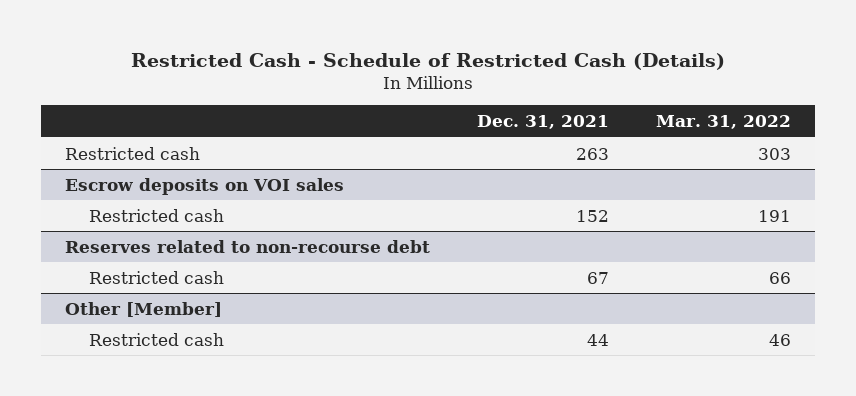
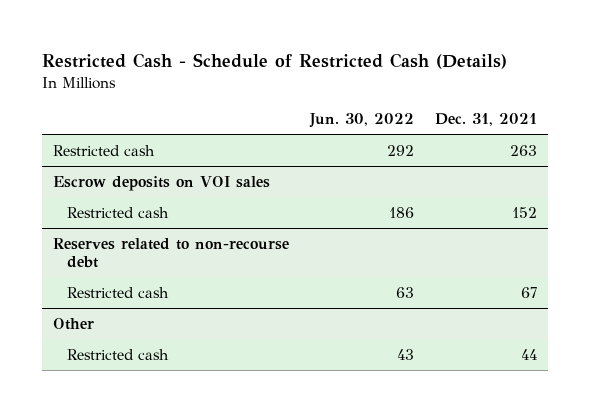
[656,115,792,130] Mar. 31, 2022 -> none
none -> [309,113,415,129] Jun. 30, 2022
[64,301,222,317] Other [Member] -> [52,317,94,330] Other

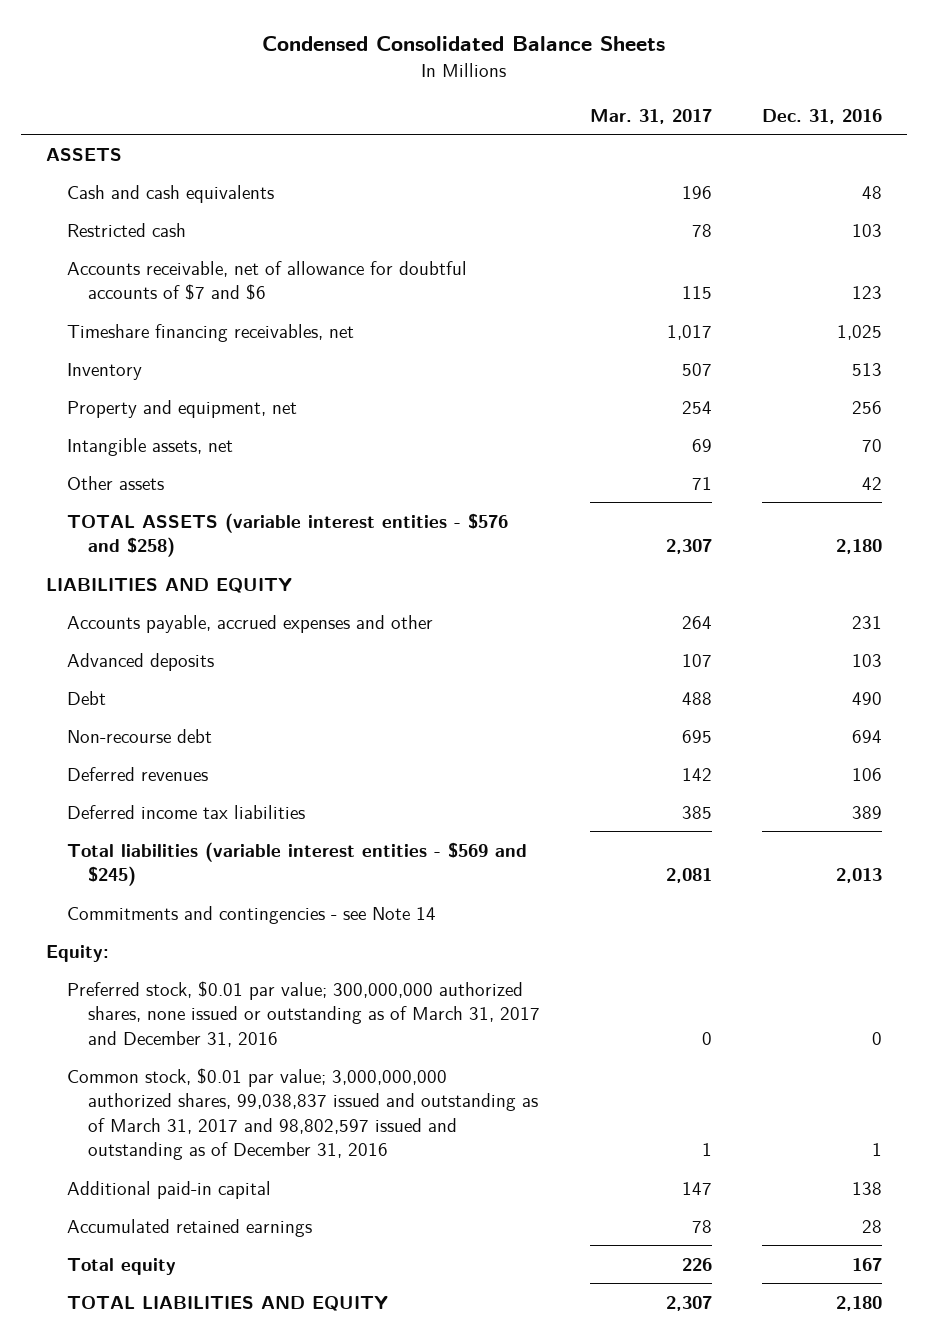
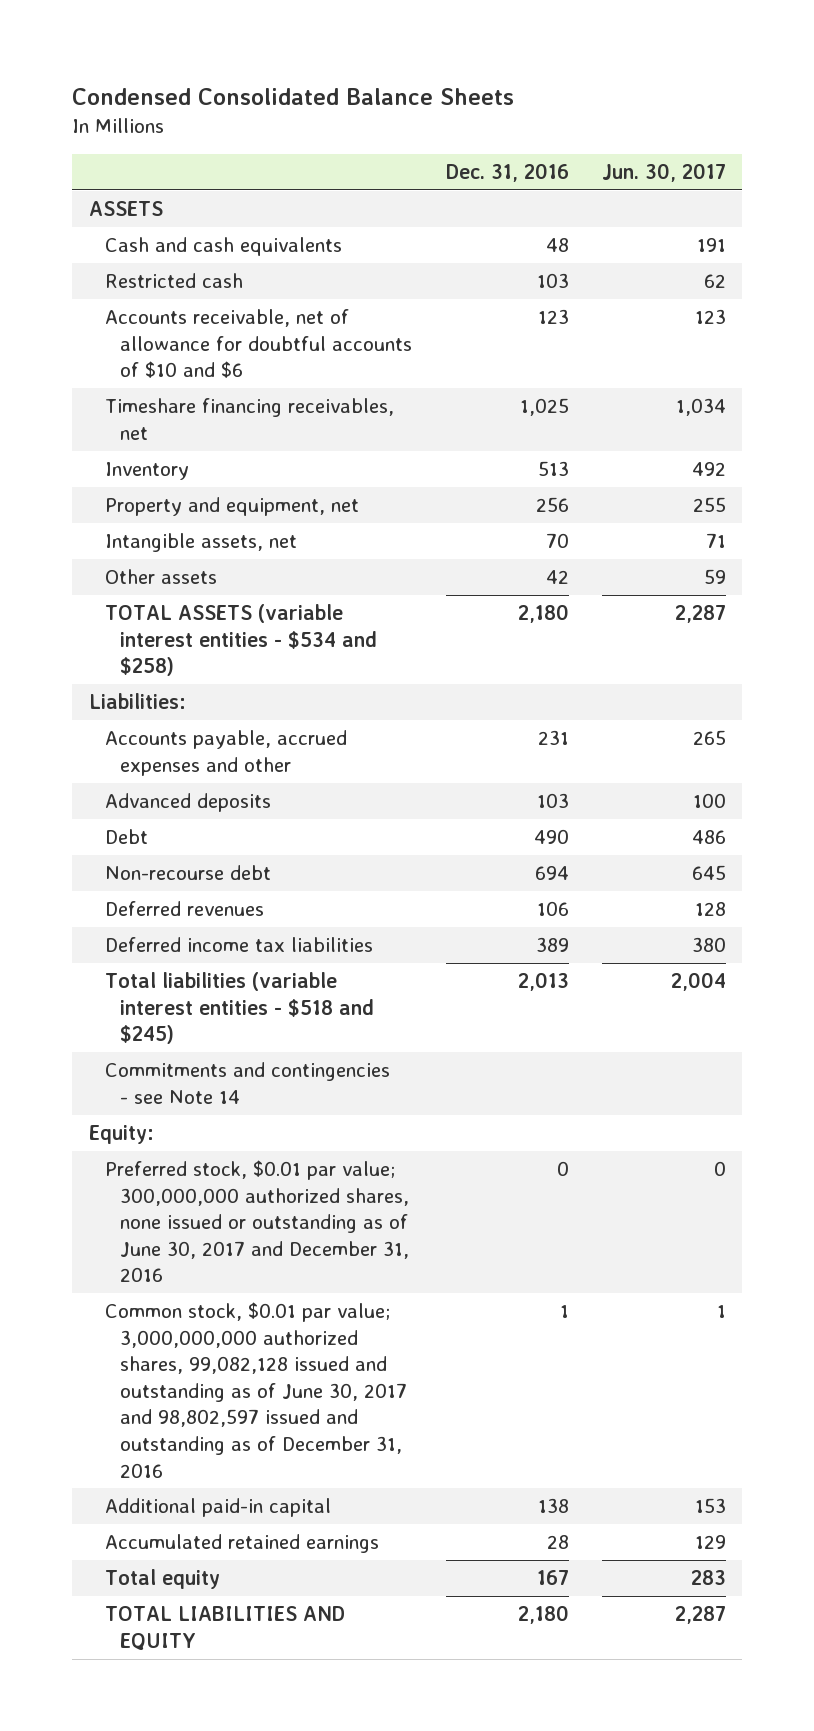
[589,108,712,124] Mar. 31, 2017 -> none
none -> [601,163,726,183] Jun. 30, 2017
[67,260,468,301] Accounts receivable, net of allowance for doubtful accounts of $7 and $6 -> [104,309,413,379] Accounts receivable, net of allowance for doubtful accounts of $10 and $6
[46,577,293,593] LIABILITIES AND EQUITY -> none
[67,512,509,558] TOTAL ASSETS (variable interest entities - $576 and $258) -> [104,604,378,677] TOTAL ASSETS (variable interest entities - $534 and $258)
none -> [88,693,186,710] Liabilities:
[67,841,528,887] Total liabilities (variable interest entities - $569 and $245) -> [104,972,375,1045] Total liabilities (variable interest entities - $518 and $245)
[67,980,540,1047] Preferred stock, $0.01 par value; 300,000,000 authorized shares, none issued or outstanding as of March 31, 2017 and December 31, 2016 -> [104,1160,410,1283] Preferred stock, $0.01 par value; 300,000,000 authorized shares, none issued or outstanding as of June 30, 2017 and December 31, 2016
[67,1067,538,1161] Common stock, $0.01 par value; 3,000,000,000 authorized shares, 99,038,837 issued and outstanding as of March 31, 2017 and 98,802,597 issued and outstanding as of December 31, 2016 -> [104,1302,408,1478] Common stock, $0.01 par value; 3,000,000,000 authorized shares, 99,082,128 issued and outstanding as of June 30, 2017 and 98,802,597 issued and outstanding as of December 31, 2016

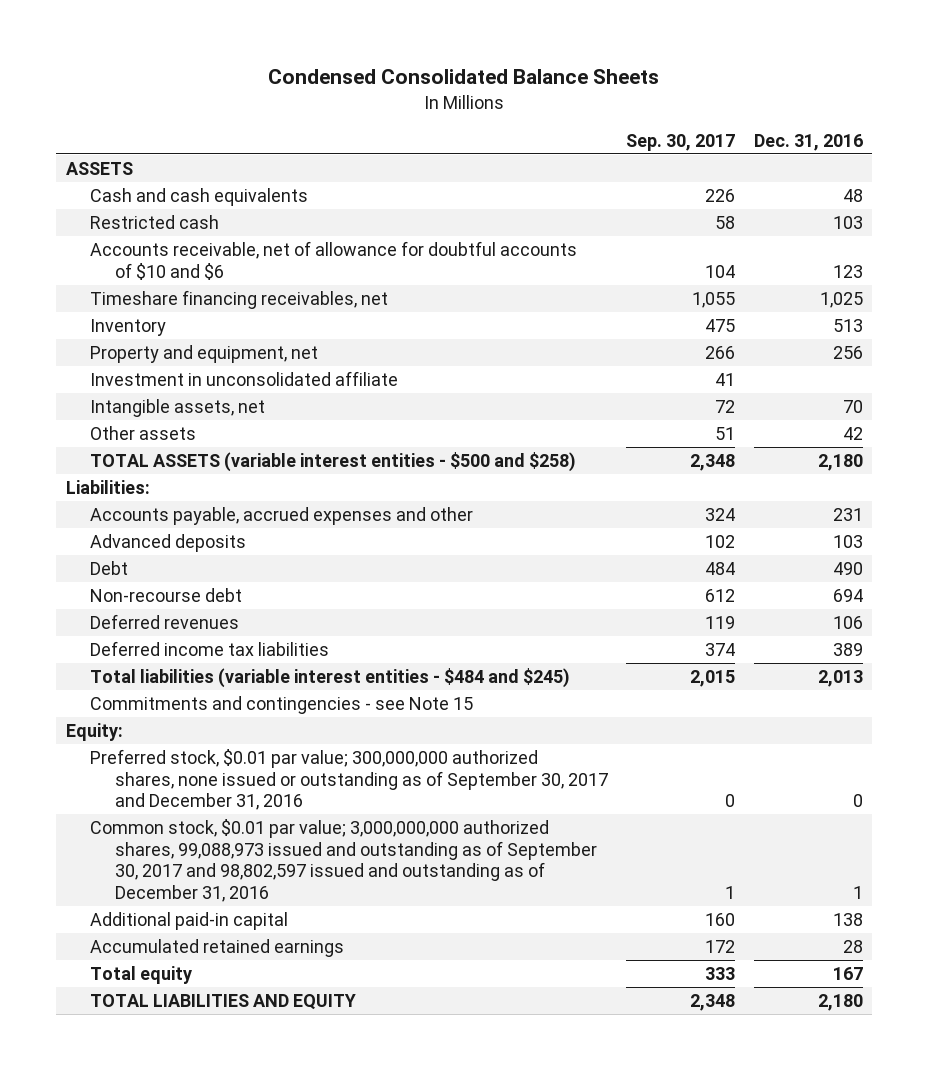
[601,163,726,183] Jun. 30, 2017 -> none
none -> [626,133,736,151] Sep. 30, 2017
none -> [90,370,399,386] Investment in unconsolidated affiliate
[104,604,378,677] TOTAL ASSETS (variable interest entities - $534 and $258) -> [90,451,577,472] TOTAL ASSETS (variable interest entities - $500 and $258)
[104,972,375,1045] Total liabilities (variable interest entities - $518 and $245) -> [90,667,571,688] Total liabilities (variable interest entities - $484 and $245)
[104,1062,390,1104] Commitments and contingencies - see Note 14 -> [90,695,474,714] Commitments and contingencies - see Note 15
[104,1160,410,1283] Preferred stock, $0.01 par value; 300,000,000 authorized shares, none issued or outstanding as of June 30, 2017 and December 31, 2016 -> [90,748,608,811] Preferred stock, $0.01 par value; 300,000,000 authorized shares, none issued or outstanding as of September 30, 2017 and December 31, 2016
[104,1302,408,1478] Common stock, $0.01 par value; 3,000,000,000 authorized shares, 99,082,128 issued and outstanding as of June 30, 2017 and 98,802,597 issued and outstanding as of December 31, 2016 -> [90,818,597,902] Common stock, $0.01 par value; 3,000,000,000 authorized shares, 99,088,973 issued and outstanding as of September 30, 2017 and 98,802,597 issued and outstanding as of December 31, 2016

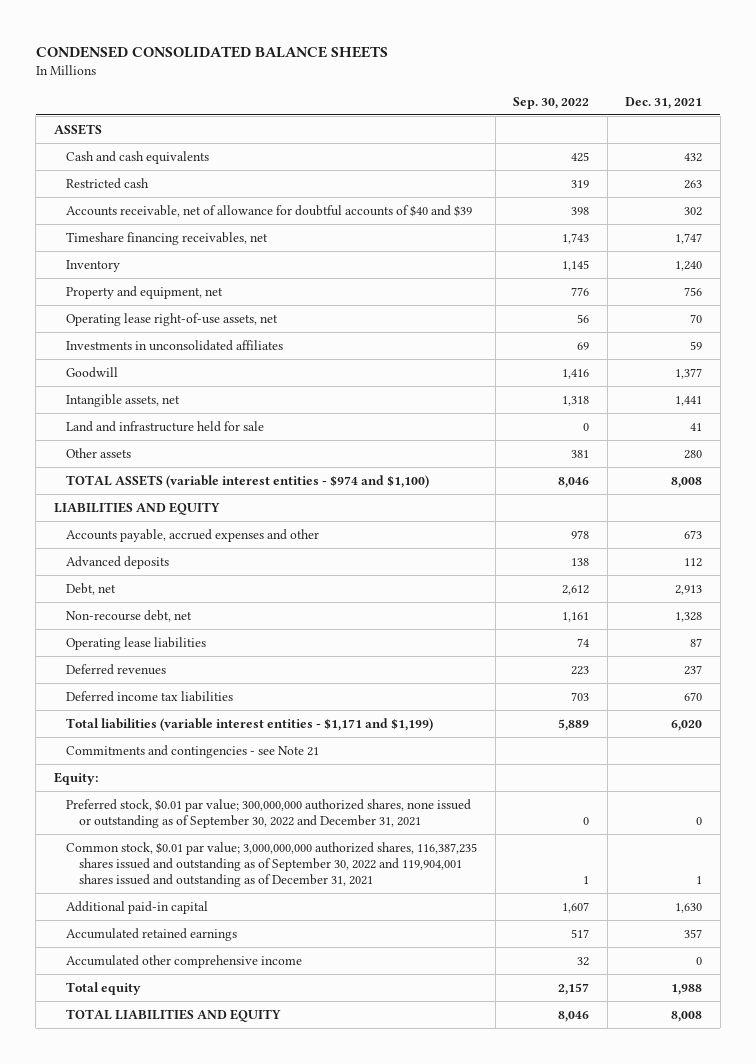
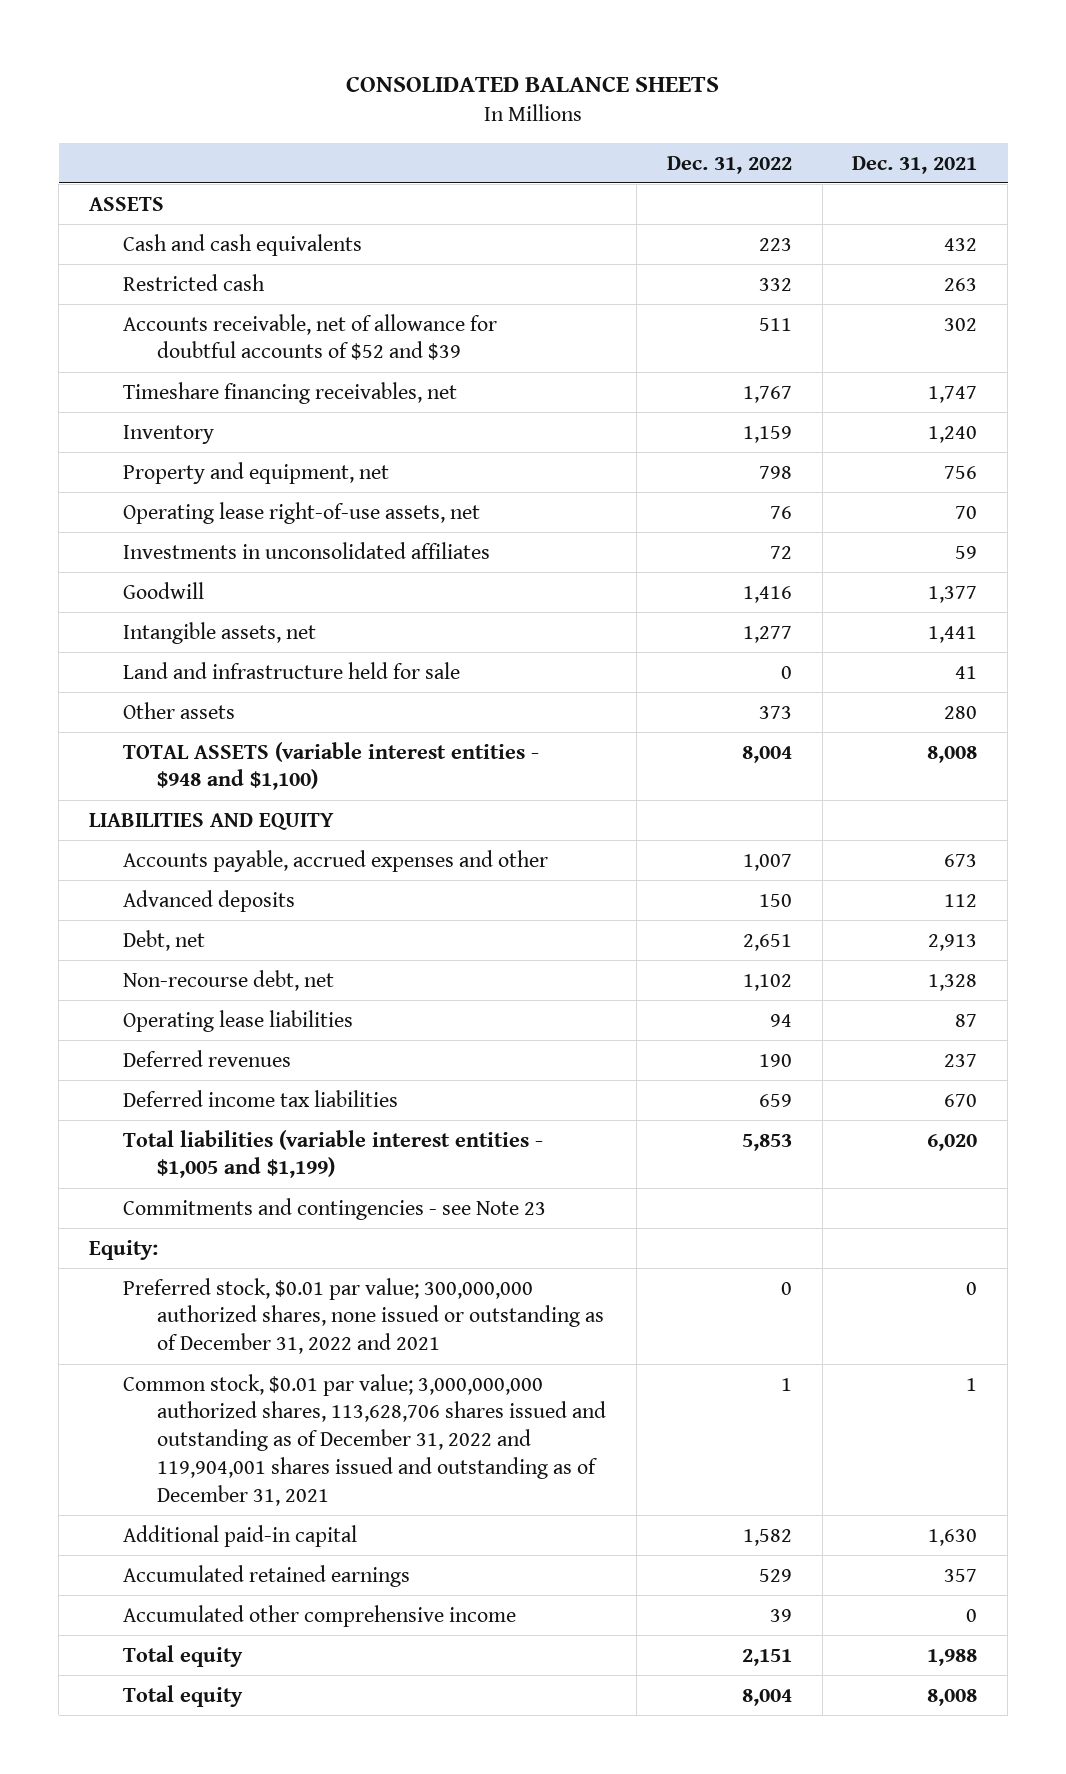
[35,45,388,58] CONDENSED CONSOLIDATED BALANCE SHEETS -> [346,76,720,93] CONSOLIDATED BALANCE SHEETS
[513,97,590,110] Sep. 30, 2022 -> none
none -> [666,155,792,174] Dec. 31, 2022
[66,204,473,217] Accounts receivable, net of allowance for doubtful accounts of $40 and $39 -> [123,313,498,361] Accounts receivable, net of allowance for doubtful accounts of $52 and $39
[66,474,430,488] TOTAL ASSETS (variable interest entities - $974 and $1,100) -> [123,741,540,791] TOTAL ASSETS (variable interest entities - $948 and $1,100)
[66,717,434,731] Total liabilities (variable interest entities - $1,171 and $1,199) -> [123,1129,544,1179] Total liabilities (variable interest entities - $1,005 and $1,199)
[66,744,320,758] Commitments and contingencies - see Note 21 -> [123,1197,547,1220] Commitments and contingencies - see Note 23
[66,798,472,829] Preferred stock, $0.01 par value; 300,000,000 authorized shares, none issued or outstanding as of September 30, 2022 and December 31, 2021 -> [123,1277,605,1355] Preferred stock, $0.01 par value; 300,000,000 authorized shares, none issued or outstanding as of December 31, 2022 and 2021
[66,841,478,888] Common stock, $0.01 par value; 3,000,000,000 authorized shares, 116,387,235 shares issued and outstanding as of September 30, 2022 and 119,904,001 shares issued and outstanding as of December 31, 2021 -> [123,1373,607,1506] Common stock, $0.01 par value; 3,000,000,000 authorized shares, 113,628,706 shares issued and outstanding as of December 31, 2022 and 119,904,001 shares issued and outstanding as of December 31, 2021
[66,1008,282,1022] TOTAL LIABILITIES AND EQUITY -> [123,1684,244,1707] Total equity

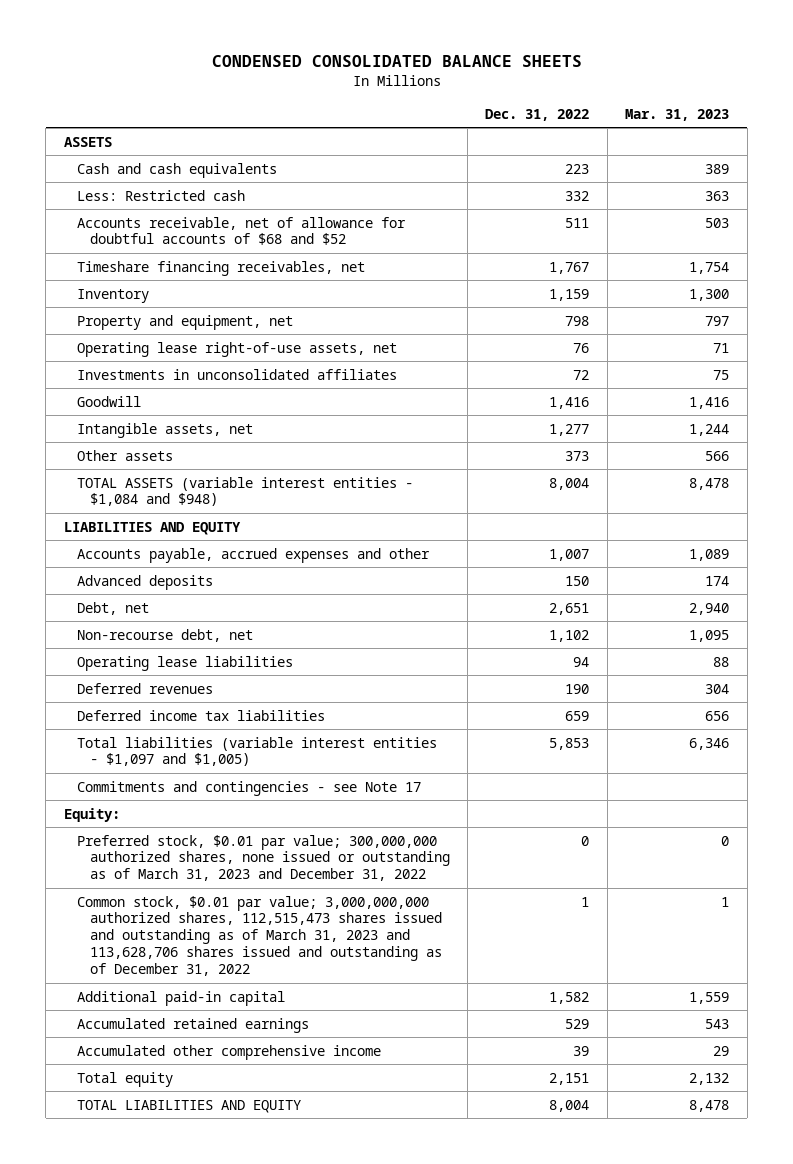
[346,76,720,93] CONSOLIDATED BALANCE SHEETS -> [211,55,582,68] CONDENSED CONSOLIDATED BALANCE SHEETS
[852,155,978,174] Dec. 31, 2021 -> none
none -> [625,108,730,121] Mar. 31, 2023
[123,273,266,291] Restricted cash -> [76,189,245,201] Less: Restricted cash
[123,313,498,361] Accounts receivable, net of allowance for doubtful accounts of $52 and $39 -> [76,216,406,246] Accounts receivable, net of allowance for doubtful accounts of $68 and $52
[123,661,461,679] Land and infrastructure held for sale -> none
[123,741,540,791] TOTAL ASSETS (variable interest entities - $948 and $1,100) -> [76,476,413,507] TOTAL ASSETS (variable interest entities - $1,084 and $948)
[123,1129,544,1179] Total liabilities (variable interest entities - $1,005 and $1,199) -> [76,736,437,767] Total liabilities (variable interest entities - $1,097 and $1,005)
[123,1197,547,1220] Commitments and contingencies - see Note 23 -> [76,780,421,796] Commitments and contingencies - see Note 17
[123,1277,605,1355] Preferred stock, $0.01 par value; 300,000,000 authorized shares, none issued or outstanding as of December 31, 2022 and 2021 -> [76,834,450,882] Preferred stock, $0.01 par value; 300,000,000 authorized shares, none issued or outstanding as of March 31, 2023 and December 31, 2022
[123,1373,607,1506] Common stock, $0.01 par value; 3,000,000,000 authorized shares, 113,628,706 shares issued and outstanding as of December 31, 2022 and 119,904,001 shares issued and outstanding as of December 31, 2021 -> [76,895,442,976] Common stock, $0.01 par value; 3,000,000,000 authorized shares, 112,515,473 shares issued and outstanding as of March 31, 2023 and 113,628,706 shares issued and outstanding as of December 31, 2022
[123,1684,244,1707] Total equity -> [76,1099,301,1113] TOTAL LIABILITIES AND EQUITY

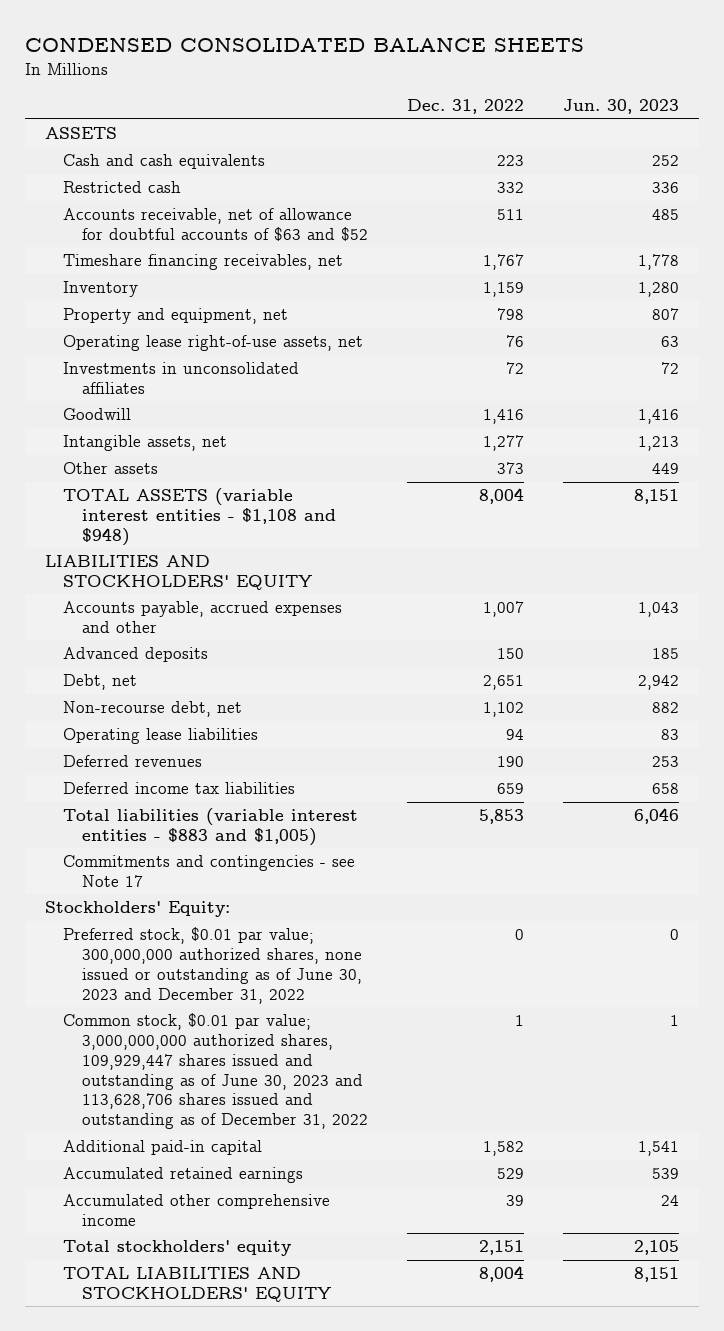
[625,108,730,121] Mar. 31, 2023 -> none
none -> [563,99,680,115] Jun. 30, 2023
[76,189,245,201] Less: Restricted cash -> [63,181,182,194] Restricted cash
[76,216,406,246] Accounts receivable, net of allowance for doubtful accounts of $68 and $52 -> [63,208,368,242] Accounts receivable, net of allowance for doubtful accounts of $63 and $52
[76,476,413,507] TOTAL ASSETS (variable interest entities - $1,084 and $948) -> [63,488,336,546] TOTAL ASSETS (variable interest entities - $1,108 and $948)
[63,521,241,535] LIABILITIES AND EQUITY -> [45,555,314,591] LIABILITIES AND STOCKHOLDERS' EQUITY
[76,736,437,767] Total liabilities (variable interest entities - $1,097 and $1,005) -> [63,808,359,847] Total liabilities (variable interest entities - $883 and $1,005)
[63,807,120,822] Equity: -> [45,901,231,918] Stockholders' Equity:
[76,834,450,882] Preferred stock, $0.01 par value; 300,000,000 authorized shares, none issued or outstanding as of March 31, 2023 and December 31, 2022 -> [63,927,362,1004] Preferred stock, $0.01 par value; 300,000,000 authorized shares, none issued or outstanding as of June 30, 2023 and December 31, 2022
[76,895,442,976] Common stock, $0.01 par value; 3,000,000,000 authorized shares, 112,515,473 shares issued and outstanding as of March 31, 2023 and 113,628,706 shares issued and outstanding as of December 31, 2022 -> [63,1013,368,1130] Common stock, $0.01 par value; 3,000,000,000 authorized shares, 109,929,447 shares issued and outstanding as of June 30, 2023 and 113,628,706 shares issued and outstanding as of December 31, 2022
[76,1071,173,1087] Total equity -> [63,1240,292,1257] Total stockholders' equity
[76,1099,301,1113] TOTAL LIABILITIES AND EQUITY -> [63,1267,332,1303] TOTAL LIABILITIES AND STOCKHOLDERS' EQUITY

